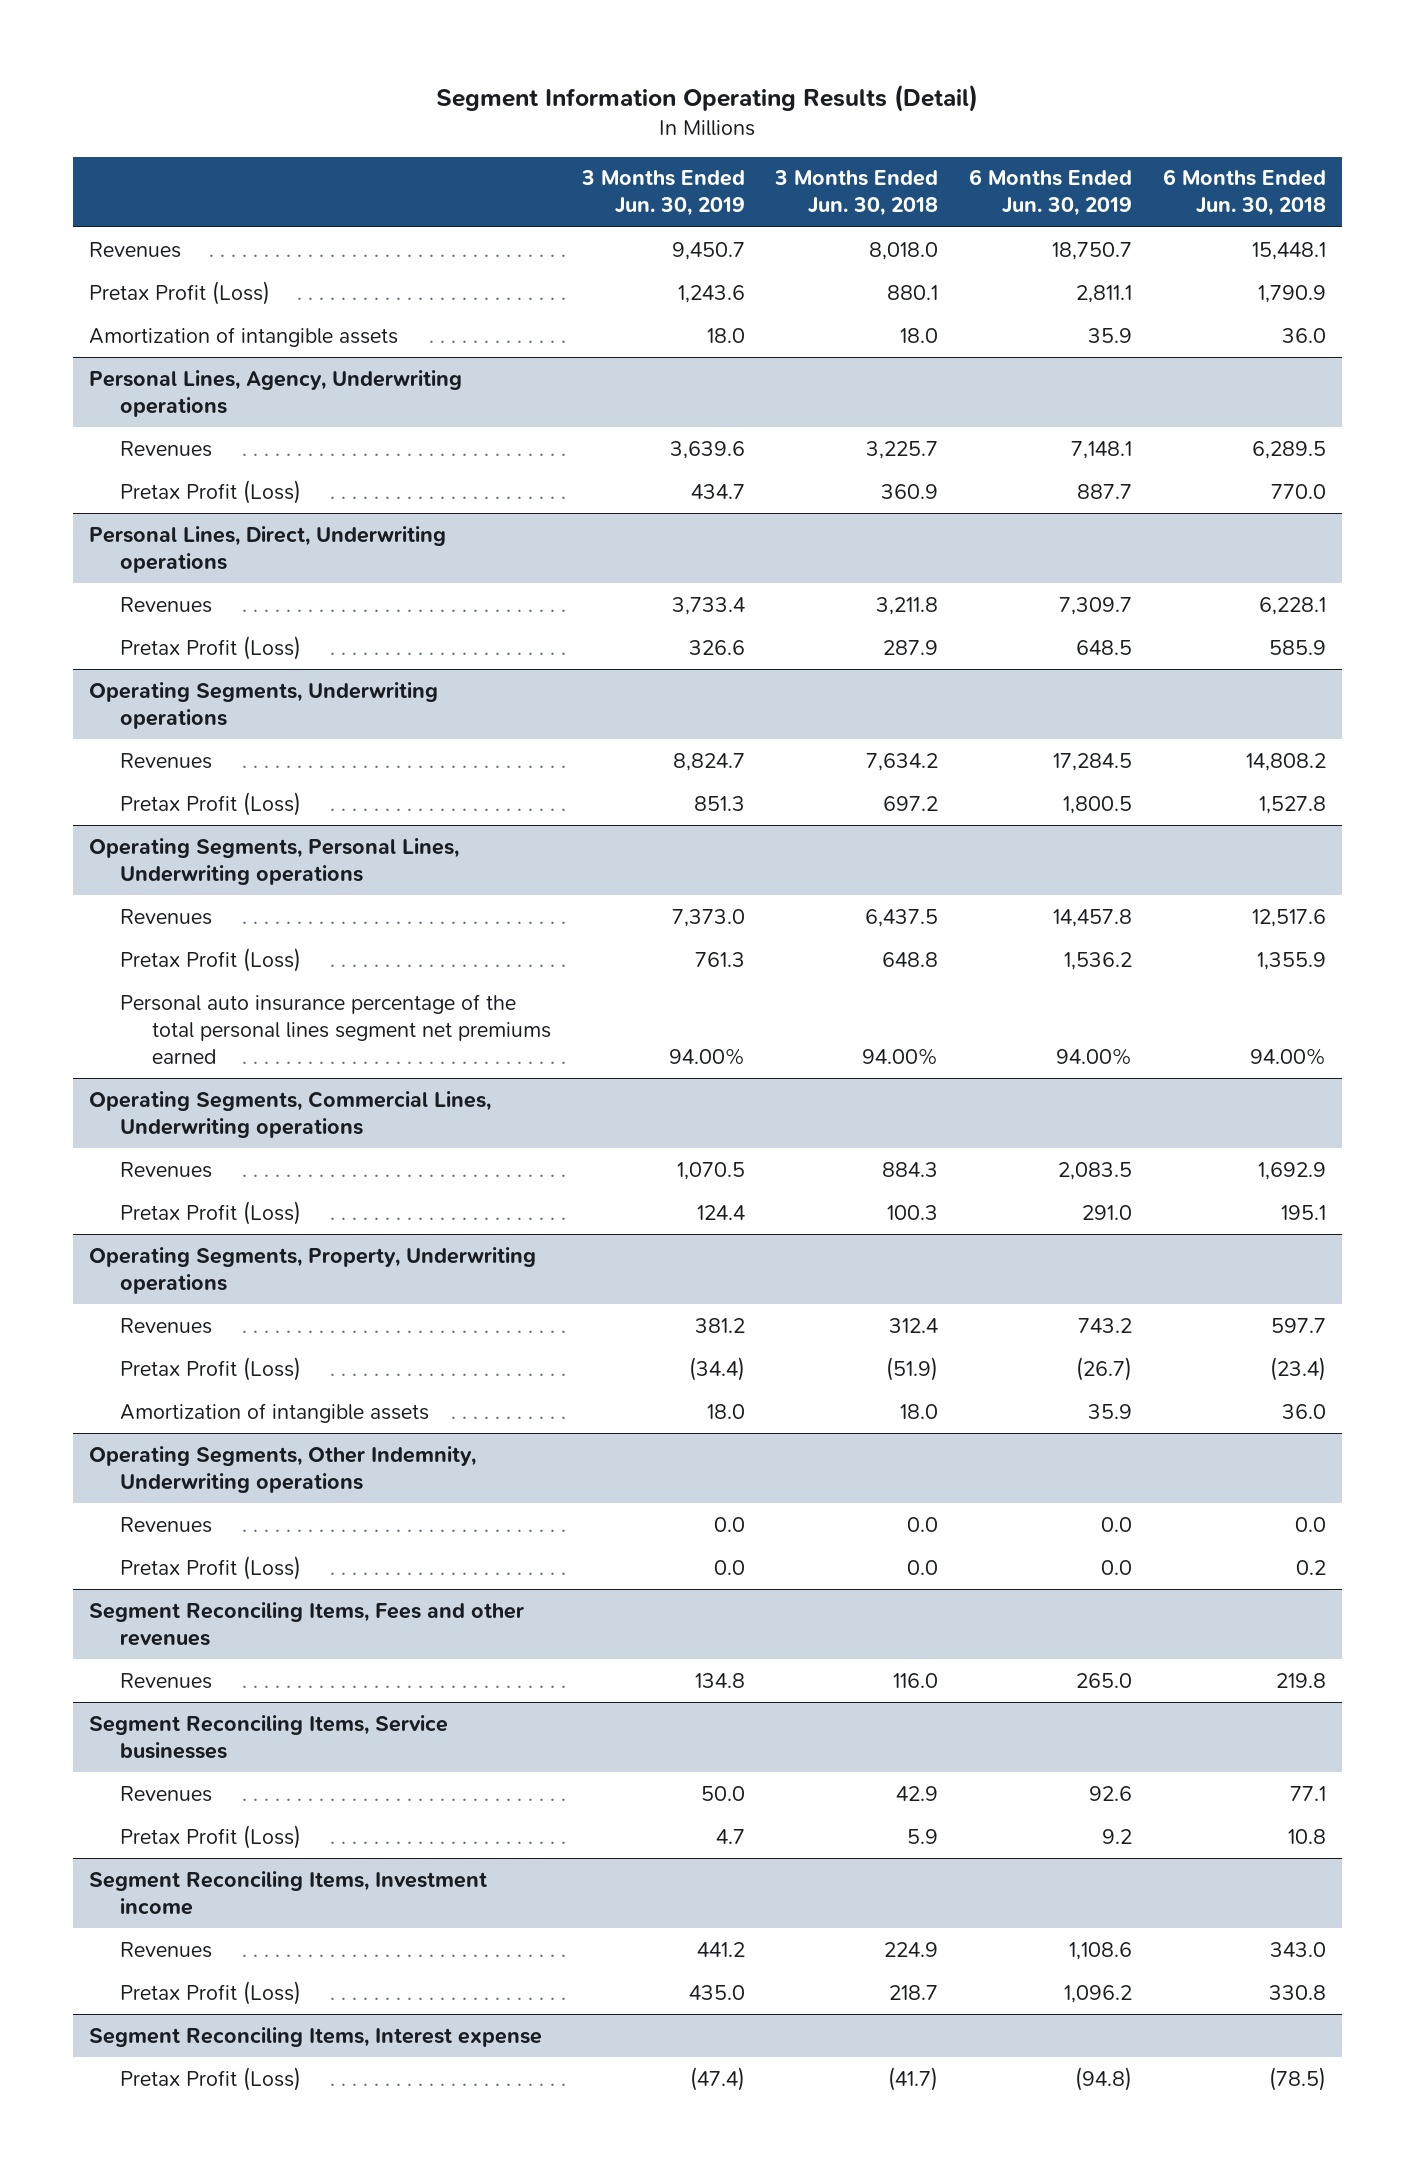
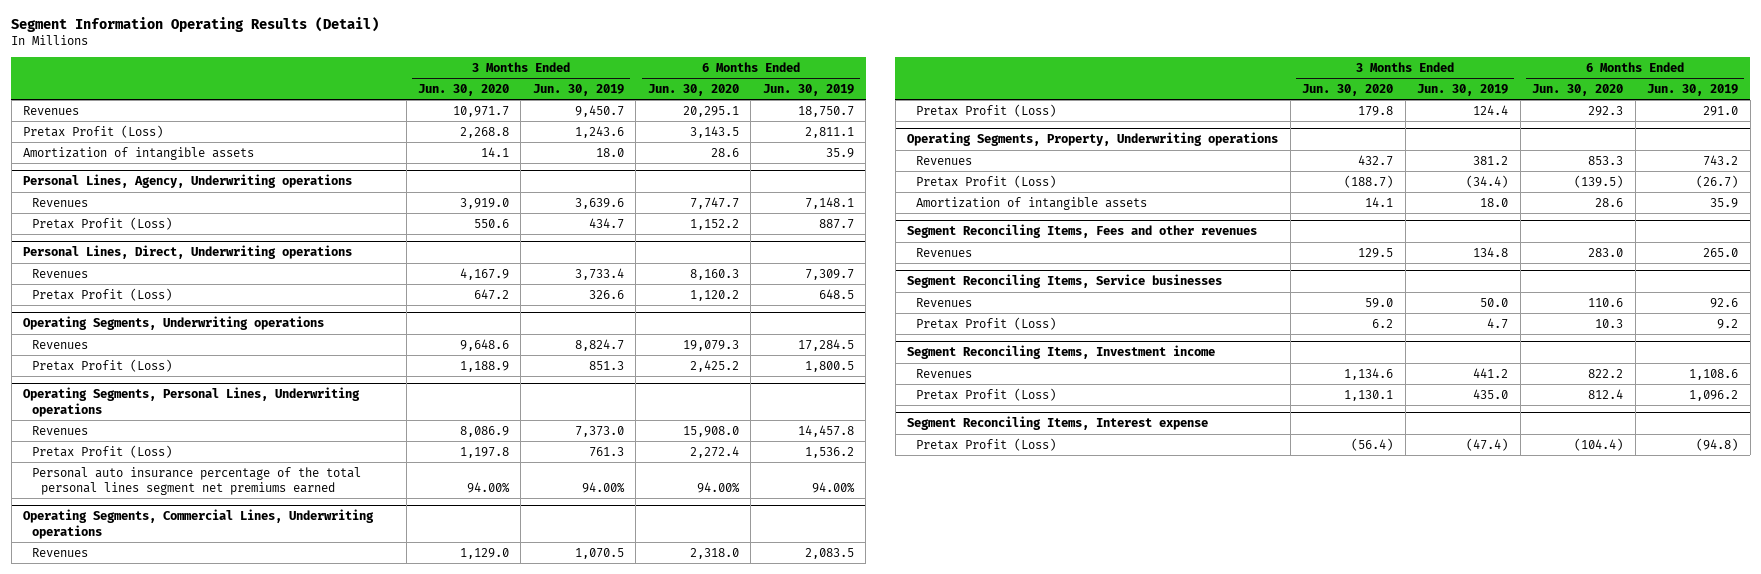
[774,170,939,217] 3 Months Ended Jun. 30, 2018 -> none
[1163,169,1327,217] 6 Months Ended Jun. 30, 2018 -> none
none -> [417,83,509,96] Jun. 30, 2020
none -> [647,83,739,96] Jun. 30, 2020
[88,1445,476,1493] Operating Segments, Other Indemnity, Underwriting operations -> none
[120,1516,213,1533] Revenues -> none
[120,1555,302,1580] Pretax Profit (Loss) -> none

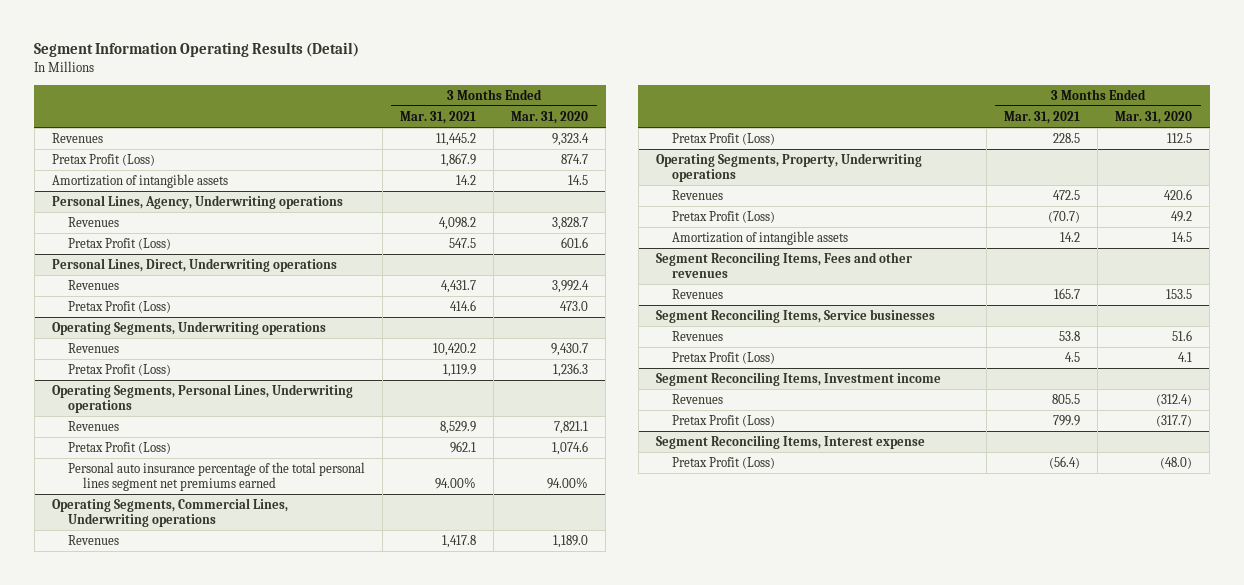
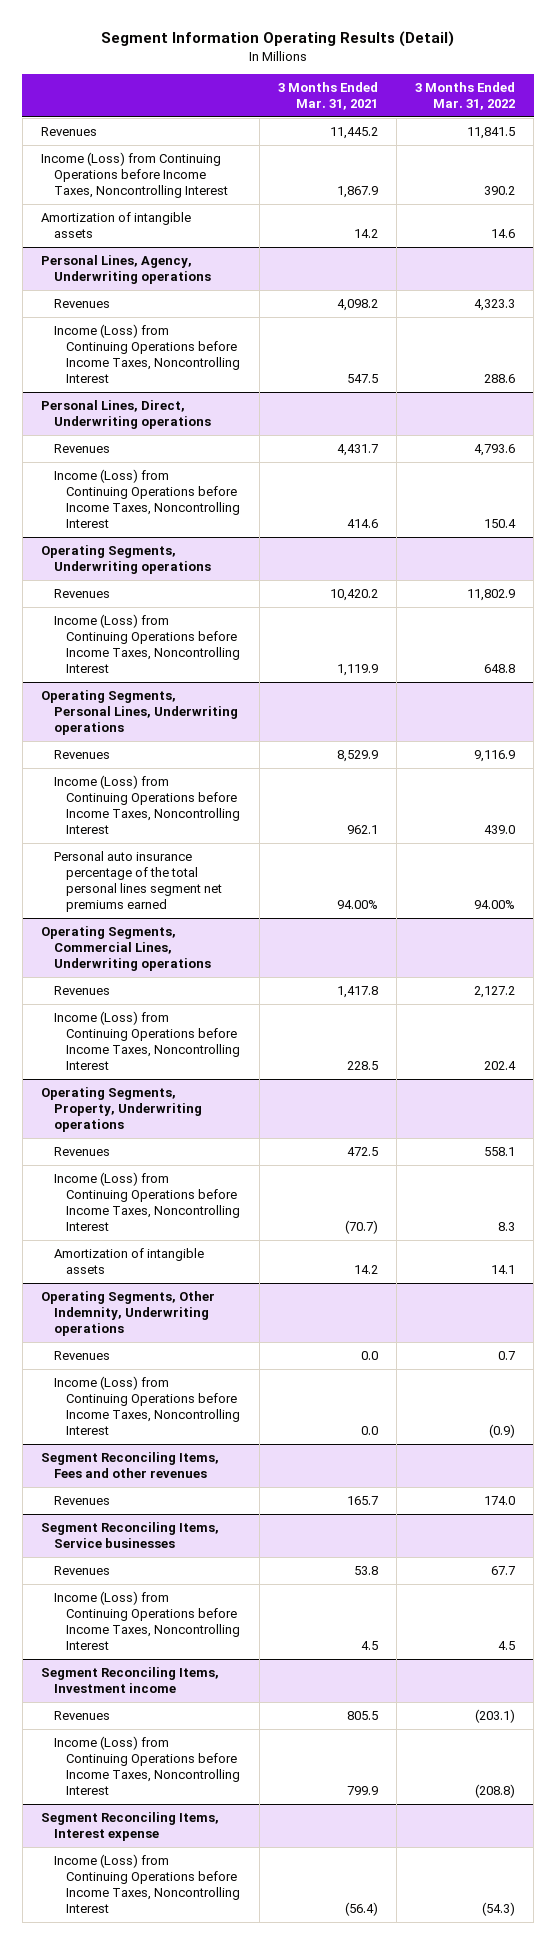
[511,110,589,124] Mar. 31, 2020 -> none
none -> [415,82,516,111] 3 Months Ended Mar. 31, 2022
[51,154,155,167] Pretax Profit (Loss) -> [41,151,228,199] Income (Loss) from Continuing Operations before Income Taxes, Noncontrolling Interest
[67,238,171,251] Pretax Profit (Loss) -> [53,323,241,384] Income (Loss) from Continuing Operations before Income Taxes, Noncontrolling Interest
[67,301,171,314] Pretax Profit (Loss) -> [53,468,241,529] Income (Loss) from Continuing Operations before Income Taxes, Noncontrolling Interest
[67,364,171,377] Pretax Profit (Loss) -> [53,613,241,674] Income (Loss) from Continuing Operations before Income Taxes, Noncontrolling Interest
[67,442,171,455] Pretax Profit (Loss) -> [53,774,241,835] Income (Loss) from Continuing Operations before Income Taxes, Noncontrolling Interest
[671,133,775,146] Pretax Profit (Loss) -> [53,1010,241,1071] Income (Loss) from Continuing Operations before Income Taxes, Noncontrolling Interest
[671,211,775,224] Pretax Profit (Loss) -> none
none -> [53,1171,241,1232] Income (Loss) from Continuing Operations before Income Taxes, Noncontrolling Interest
none -> [41,1290,216,1337] Operating Segments, Other Indemnity, Underwriting operations
none -> [53,1350,110,1360] Revenues
none -> [53,1375,241,1436] Income (Loss) from Continuing Operations before Income Taxes, Noncontrolling Interest
[671,352,775,365] Pretax Profit (Loss) -> none
none -> [53,1590,241,1651] Income (Loss) from Continuing Operations before Income Taxes, Noncontrolling Interest
[671,415,775,428] Pretax Profit (Loss) -> [53,1735,241,1796] Income (Loss) from Continuing Operations before Income Taxes, Noncontrolling Interest
[671,457,775,470] Pretax Profit (Loss) -> [53,1853,241,1914] Income (Loss) from Continuing Operations before Income Taxes, Noncontrolling Interest

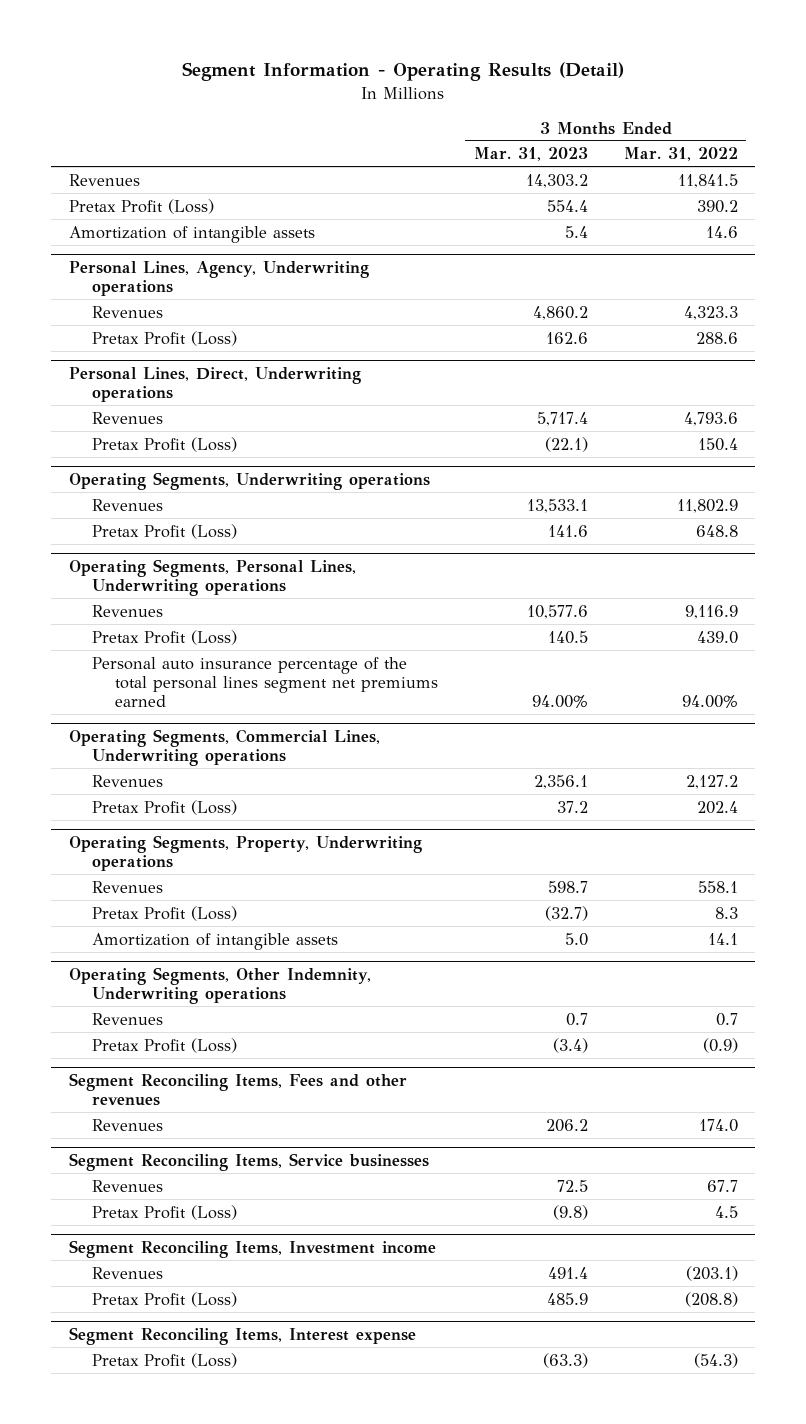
[101,31,455,48] Segment Information Operating Results (Detail) -> [182,62,625,82] Segment Information - Operating Results (Detail)
[277,82,378,111] 3 Months Ended Mar. 31, 2021 -> none
none -> [473,147,588,162] Mar. 31, 2023
[41,151,228,199] Income (Loss) from Continuing Operations before Income Taxes, Noncontrolling Interest -> [68,198,214,214] Pretax Profit (Loss)
[53,323,241,384] Income (Loss) from Continuing Operations before Income Taxes, Noncontrolling Interest -> [92,330,238,346] Pretax Profit (Loss)
[53,468,241,529] Income (Loss) from Continuing Operations before Income Taxes, Noncontrolling Interest -> [92,436,238,452] Pretax Profit (Loss)
[53,613,241,674] Income (Loss) from Continuing Operations before Income Taxes, Noncontrolling Interest -> [92,523,238,539] Pretax Profit (Loss)
[53,774,241,835] Income (Loss) from Continuing Operations before Income Taxes, Noncontrolling Interest -> [92,629,238,645] Pretax Profit (Loss)
[53,1010,241,1071] Income (Loss) from Continuing Operations before Income Taxes, Noncontrolling Interest -> [92,799,238,815] Pretax Profit (Loss)
[53,1171,241,1232] Income (Loss) from Continuing Operations before Income Taxes, Noncontrolling Interest -> [92,905,238,921] Pretax Profit (Loss)
[53,1375,241,1436] Income (Loss) from Continuing Operations before Income Taxes, Noncontrolling Interest -> [92,1037,238,1053] Pretax Profit (Loss)
[53,1590,241,1651] Income (Loss) from Continuing Operations before Income Taxes, Noncontrolling Interest -> [92,1204,238,1220] Pretax Profit (Loss)
[53,1735,241,1796] Income (Loss) from Continuing Operations before Income Taxes, Noncontrolling Interest -> [92,1291,238,1307] Pretax Profit (Loss)
[53,1853,241,1914] Income (Loss) from Continuing Operations before Income Taxes, Noncontrolling Interest -> [92,1352,238,1368] Pretax Profit (Loss)

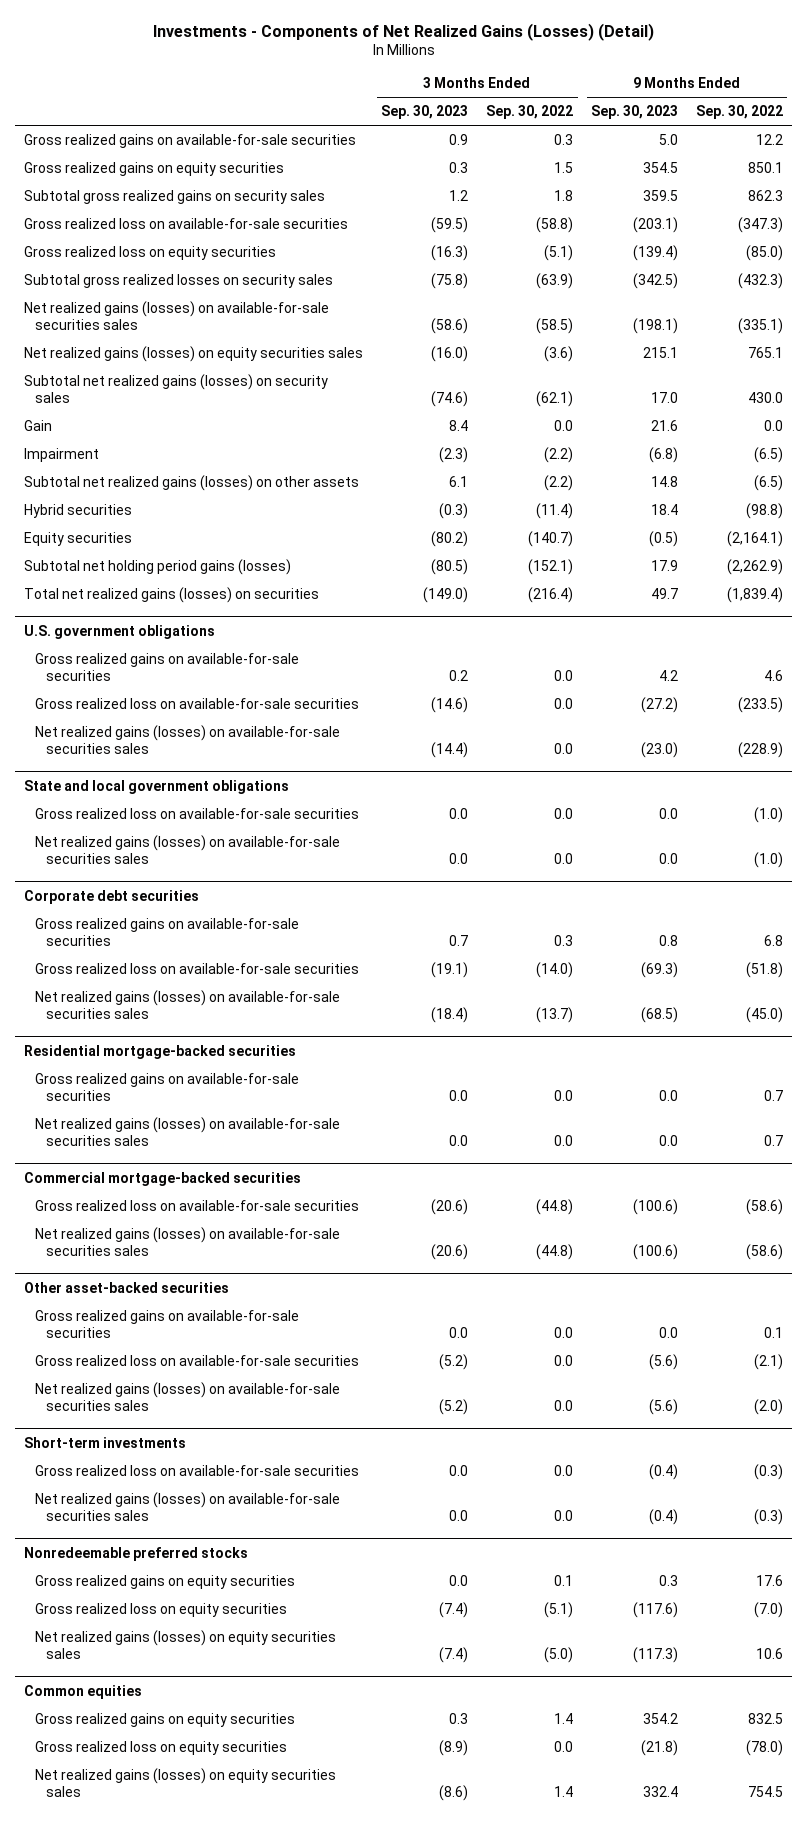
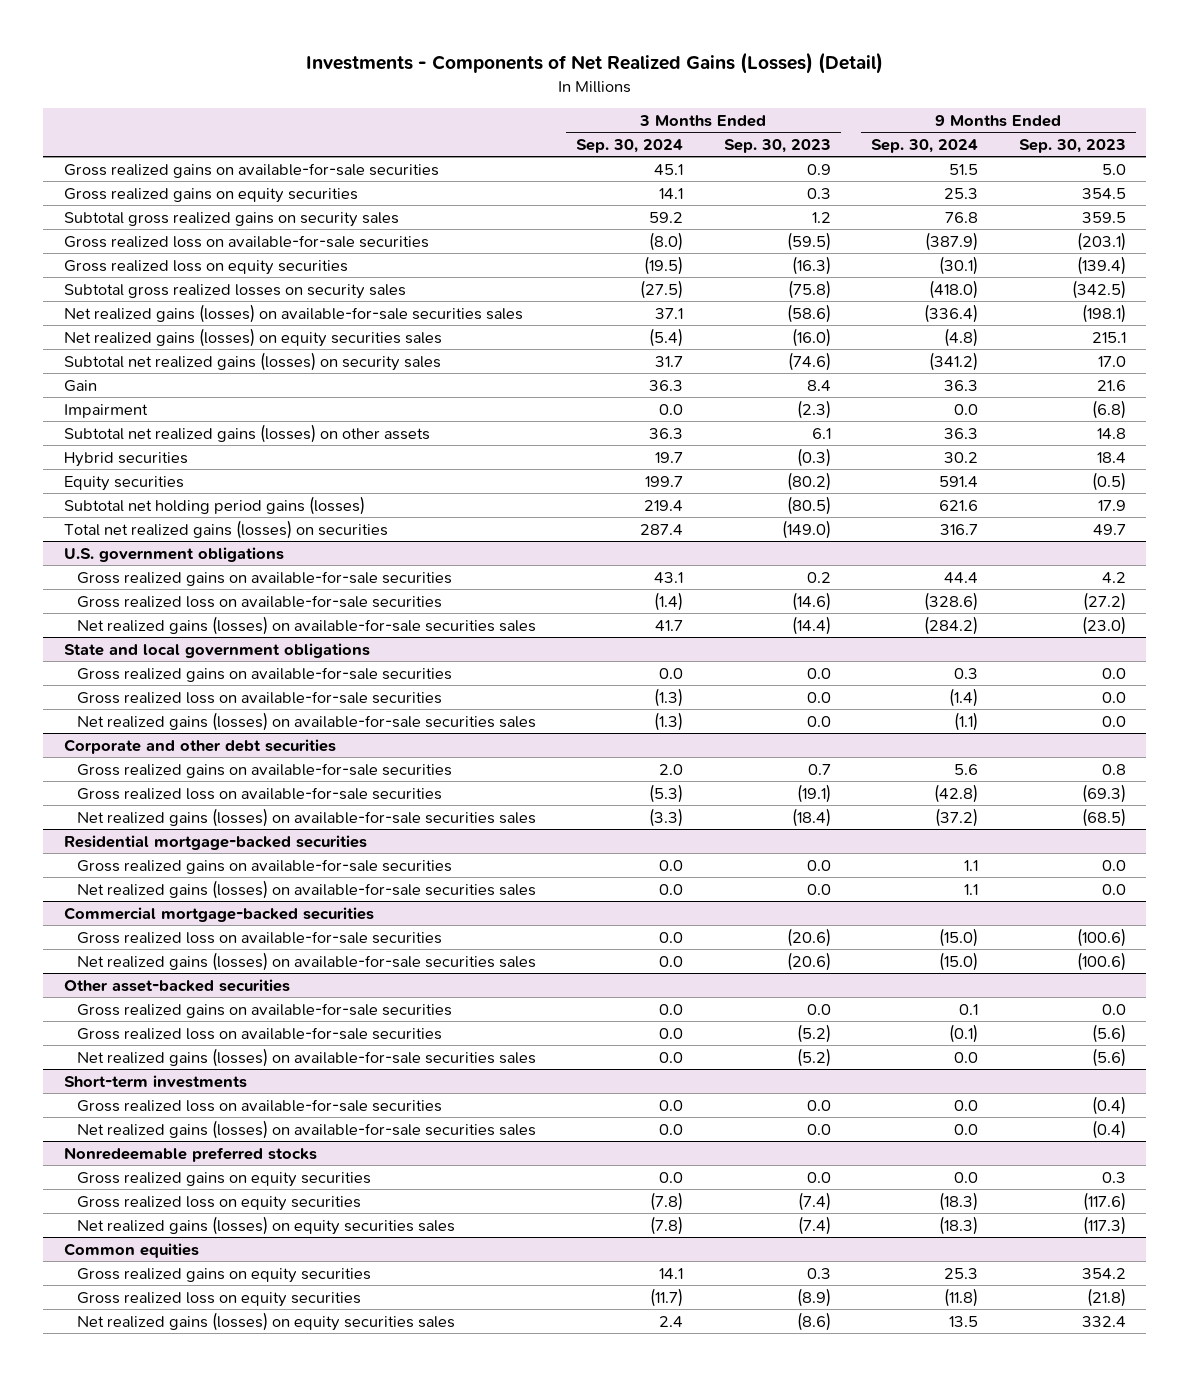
[486,105,574,120] Sep. 30, 2022 -> none
[695,105,783,120] Sep. 30, 2022 -> none
none -> [576,139,684,154] Sep. 30, 2024
none -> [871,139,979,154] Sep. 30, 2024
none -> [76,666,452,682] Gross realized gains on available-for-sale securities
[24,889,200,904] Corporate debt securities -> [63,738,336,754] Corporate and other debt securities

